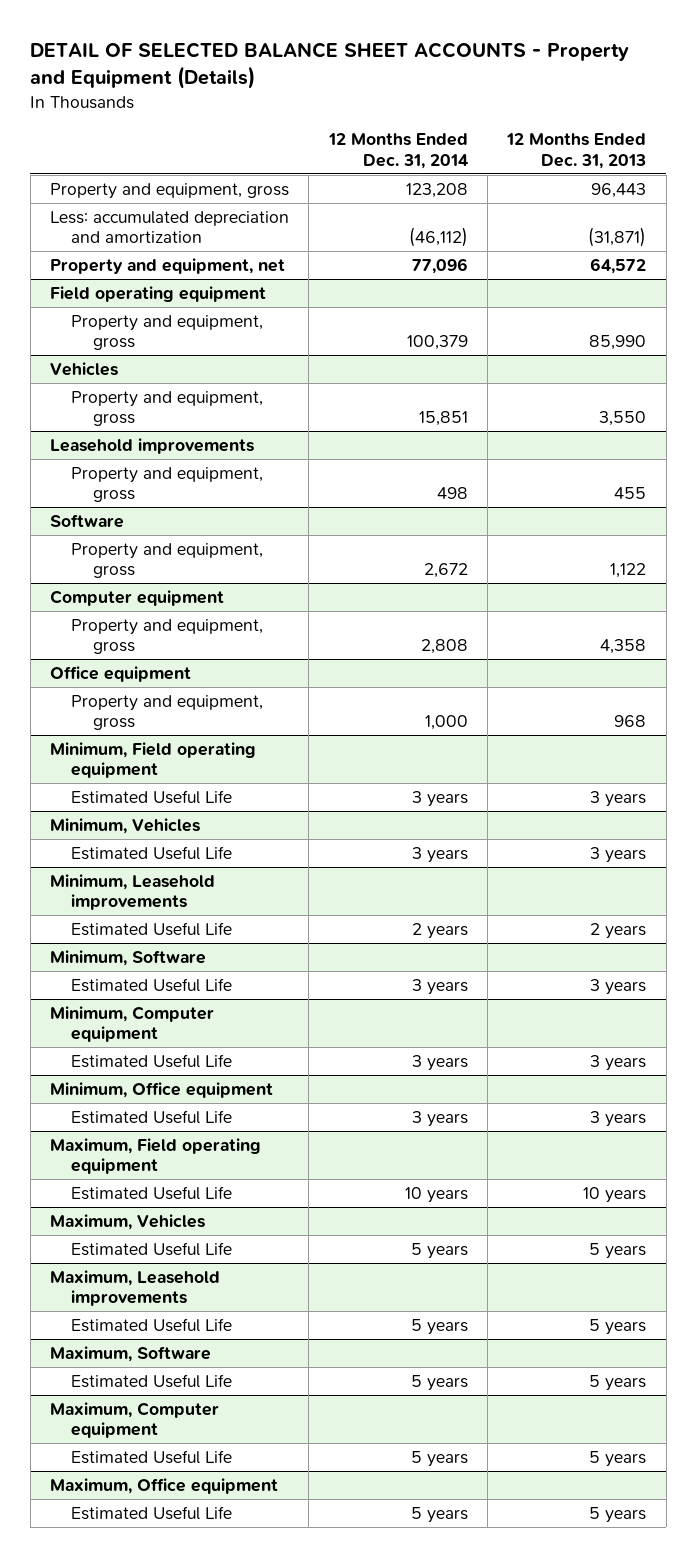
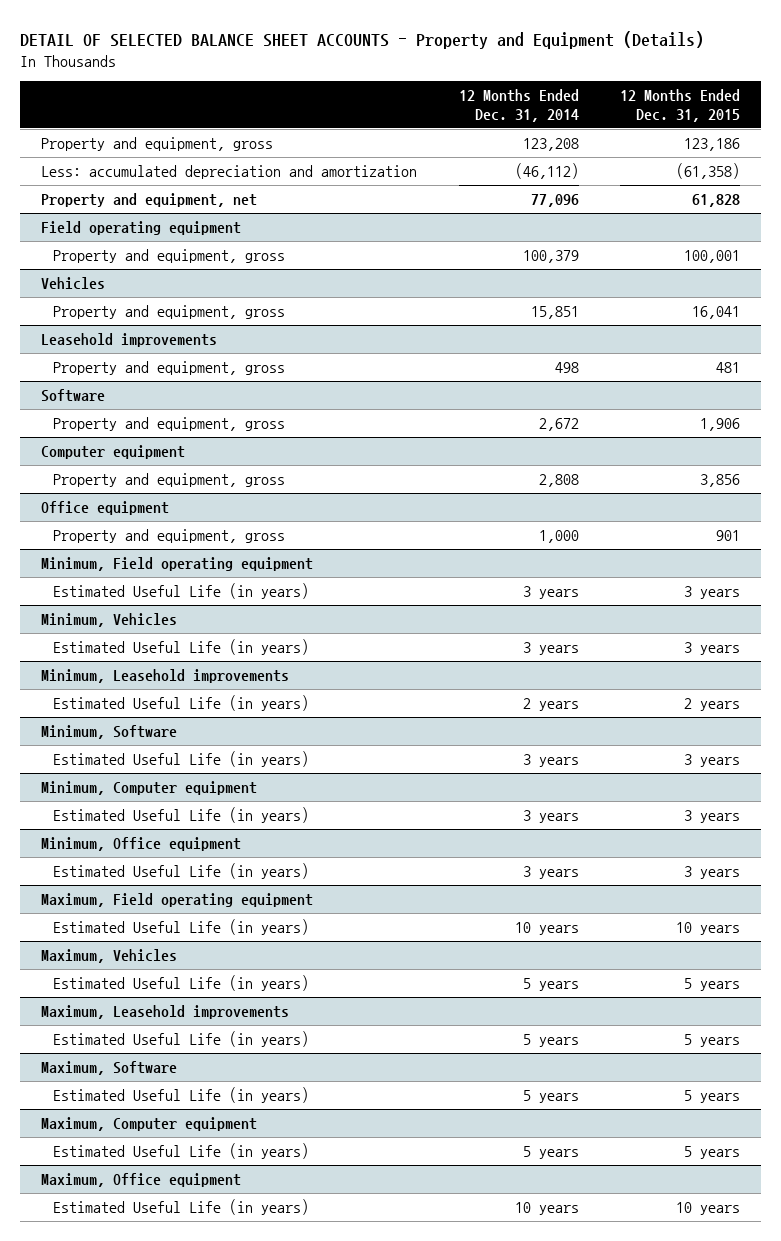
[506,133,647,169] 12 Months Ended Dec. 31, 2013 -> none
none -> [620,89,741,122] 12 Months Ended Dec. 31, 2015
[71,789,233,804] Estimated Useful Life -> [52,583,309,600] Estimated Useful Life (in years)
[71,845,233,860] Estimated Useful Life -> [52,639,309,656] Estimated Useful Life (in years)
[71,921,233,936] Estimated Useful Life -> [52,695,309,712] Estimated Useful Life (in years)
[71,977,233,992] Estimated Useful Life -> [52,751,309,768] Estimated Useful Life (in years)
[71,1053,233,1068] Estimated Useful Life -> [52,807,309,824] Estimated Useful Life (in years)
[71,1109,233,1124] Estimated Useful Life -> [52,863,309,880] Estimated Useful Life (in years)
[71,1185,233,1200] Estimated Useful Life -> [52,919,309,936] Estimated Useful Life (in years)
[71,1241,233,1256] Estimated Useful Life -> [52,975,309,992] Estimated Useful Life (in years)
[71,1317,233,1332] Estimated Useful Life -> [52,1031,309,1048] Estimated Useful Life (in years)
[71,1373,233,1388] Estimated Useful Life -> [52,1087,309,1104] Estimated Useful Life (in years)
[71,1449,233,1464] Estimated Useful Life -> [52,1143,309,1160] Estimated Useful Life (in years)
[71,1505,233,1520] Estimated Useful Life -> [52,1199,309,1216] Estimated Useful Life (in years)
[410,1506,468,1523] 5 years -> [514,1202,579,1216] 10 years

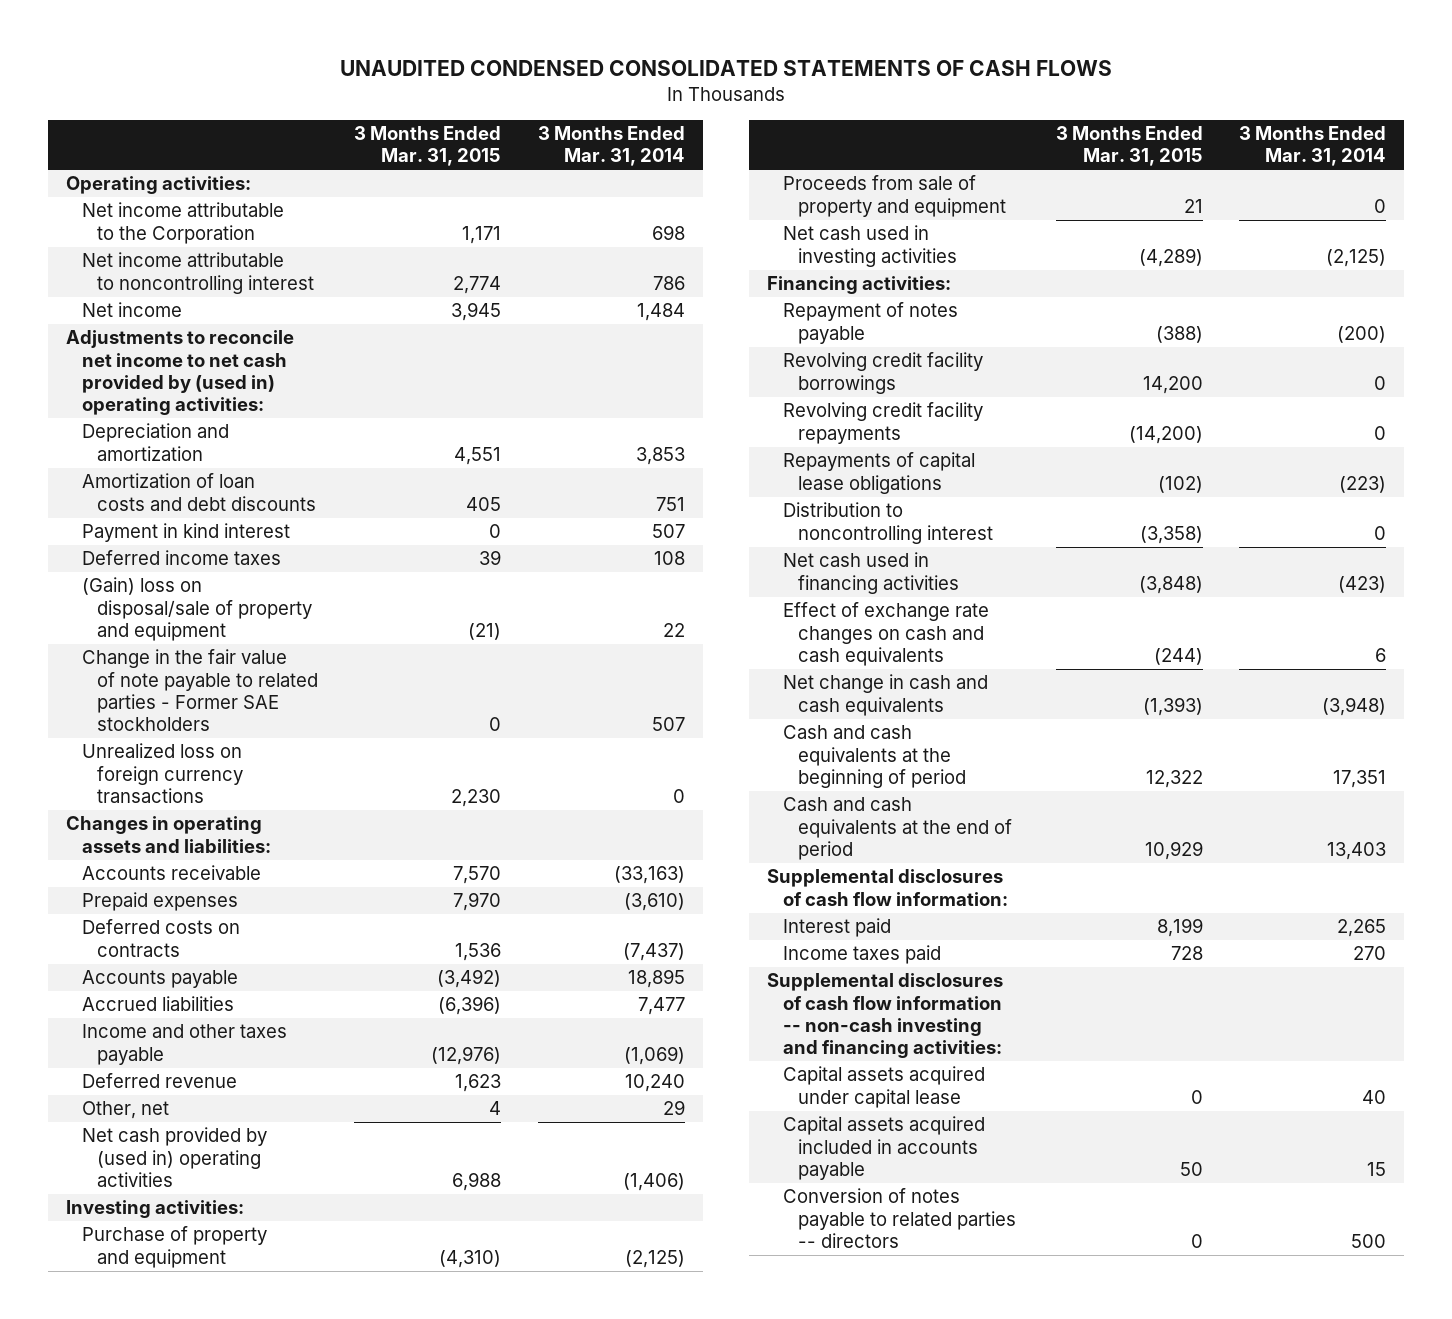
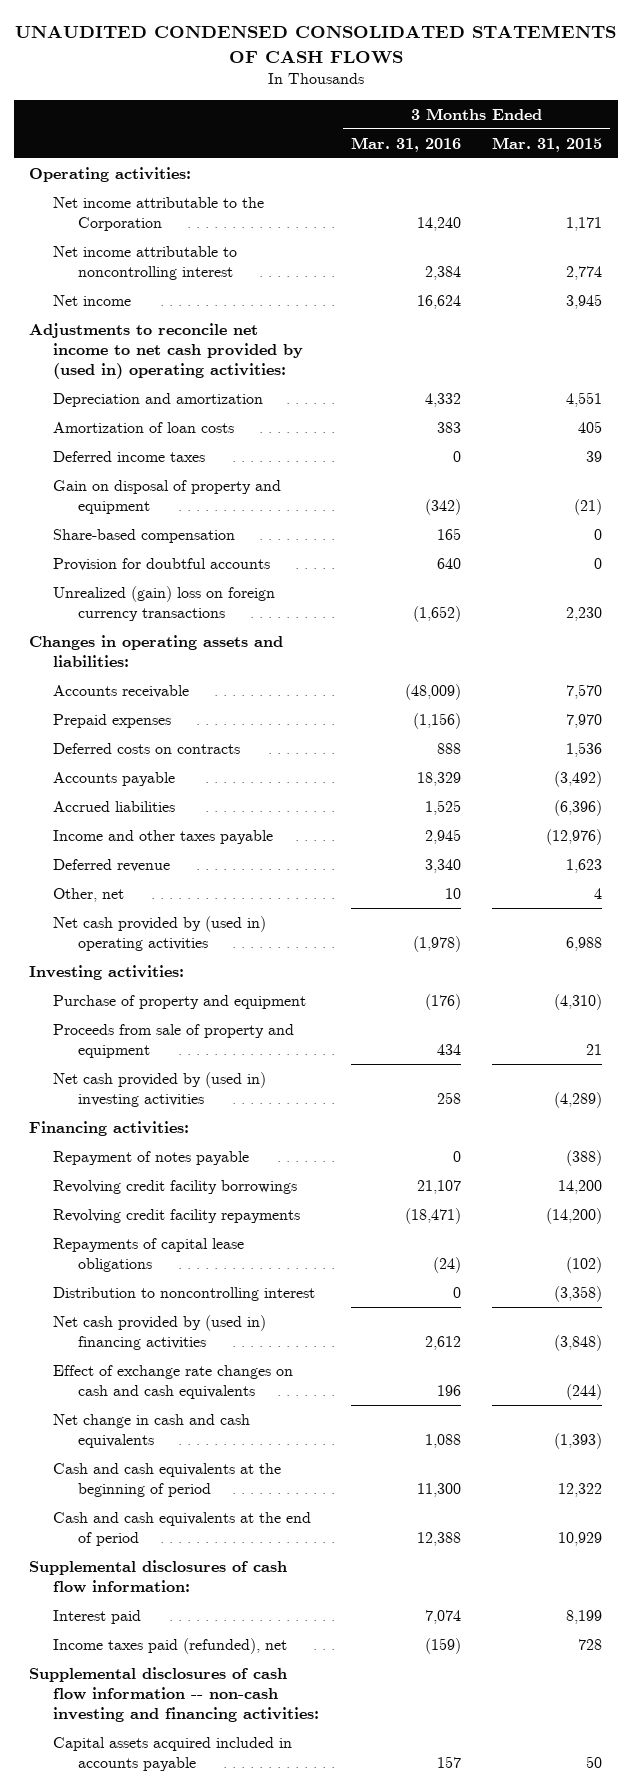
[537,126,685,167] 3 Months Ended Mar. 31, 2014 -> none
none -> [350,136,461,152] Mar. 31, 2016
[81,523,290,543] Payment in kind interest -> none
[81,473,317,511] Amortization of loan costs and debt discounts -> [53,422,235,434] Amortization of loan costs
[81,649,319,731] Change in the fair value of note payable to related parties - Former SAE stockholders -> none
[81,577,313,641] (Gain) loss on disposal/sale of property and equipment -> [53,480,282,515] Gain on disposal of property and equipment
none -> [53,529,236,544] Share-based compensation
none -> [53,558,271,572] Provision for doubtful accounts
[81,743,244,803] Unrealized loss on foreign currency transactions -> [53,586,276,622] Unrealized (gain) loss on foreign currency transactions
[782,225,958,267] Net cash used in investing activities -> [53,1072,267,1108] Net cash provided by (used in) investing activities
[782,552,960,594] Net cash used in financing activities -> [53,1315,267,1351] Net cash provided by (used in) financing activities
[782,945,941,965] Income taxes paid -> [53,1638,288,1655] Income taxes paid (refunded), net
[782,1066,985,1108] Capital assets acquired under capital lease -> none
[782,1188,1017,1248] Conversion of notes payable to related parties -- directors -> none

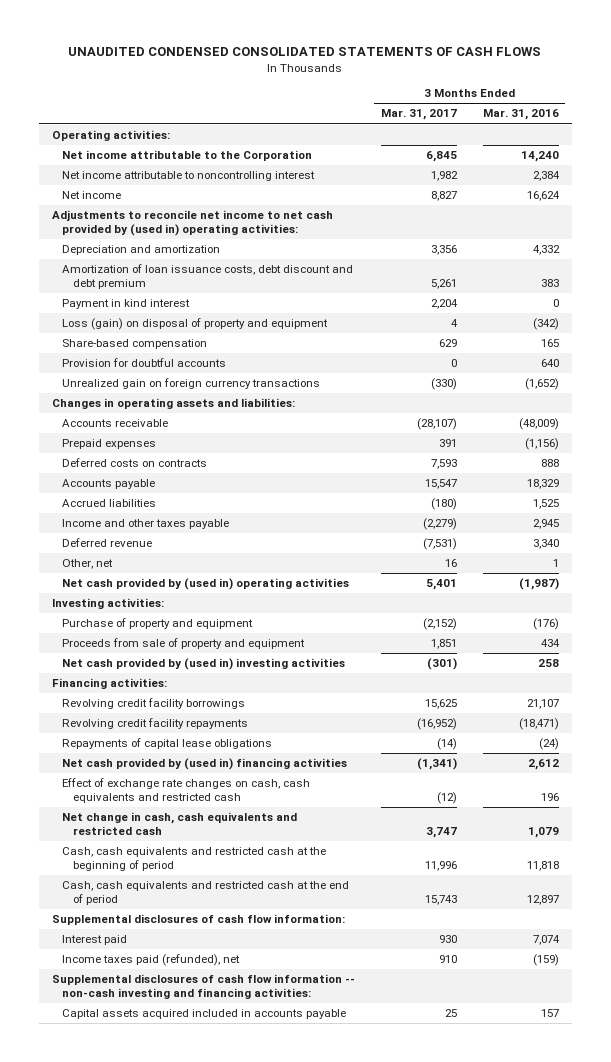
[492,136,603,152] Mar. 31, 2015 -> none
none -> [380,109,457,121] Mar. 31, 2017
[53,451,206,463] Deferred income taxes -> none
[53,422,235,434] Amortization of loan costs -> [62,264,354,290] Amortization of loan issuance costs, debt discount and debt premium
none -> [62,299,191,310] Payment in kind interest
[53,480,282,515] Gain on disposal of property and equipment -> [62,318,329,331] Loss (gain) on disposal of property and equipment
[53,586,276,622] Unrealized (gain) loss on foreign currency transactions -> [62,378,321,390] Unrealized gain on foreign currency transactions
[444,888,461,900] 10 -> [552,559,559,568] 1
[412,936,461,953] (1,978) -> [518,578,559,591] (1,987)
[53,1151,250,1166] Repayment of notes payable -> none
[53,1287,316,1302] Distribution to noncontrolling interest -> none
[53,1365,294,1400] Effect of exchange rate changes on cash and cash equivalents -> [62,778,311,804] Effect of exchange rate changes on cash, cash equivalents and restricted cash
[53,1414,251,1449] Net change in cash and cash equivalents -> [62,812,298,836] Net change in cash, cash equivalents and restricted cash
[424,1434,461,1449] 1,088 -> [527,827,559,839] 1,079
[53,1463,282,1498] Cash and cash equivalents at the beginning of period -> [62,847,327,872] Cash, cash equivalents and restricted cash at the beginning of period
[416,1483,461,1498] 11,300 -> [526,861,559,872] 11,818
[53,1512,312,1547] Cash and cash equivalents at the end of period -> [62,881,350,906] Cash, cash equivalents and restricted cash at the end of period
[416,1532,461,1547] 12,388 -> [526,895,559,906] 12,897

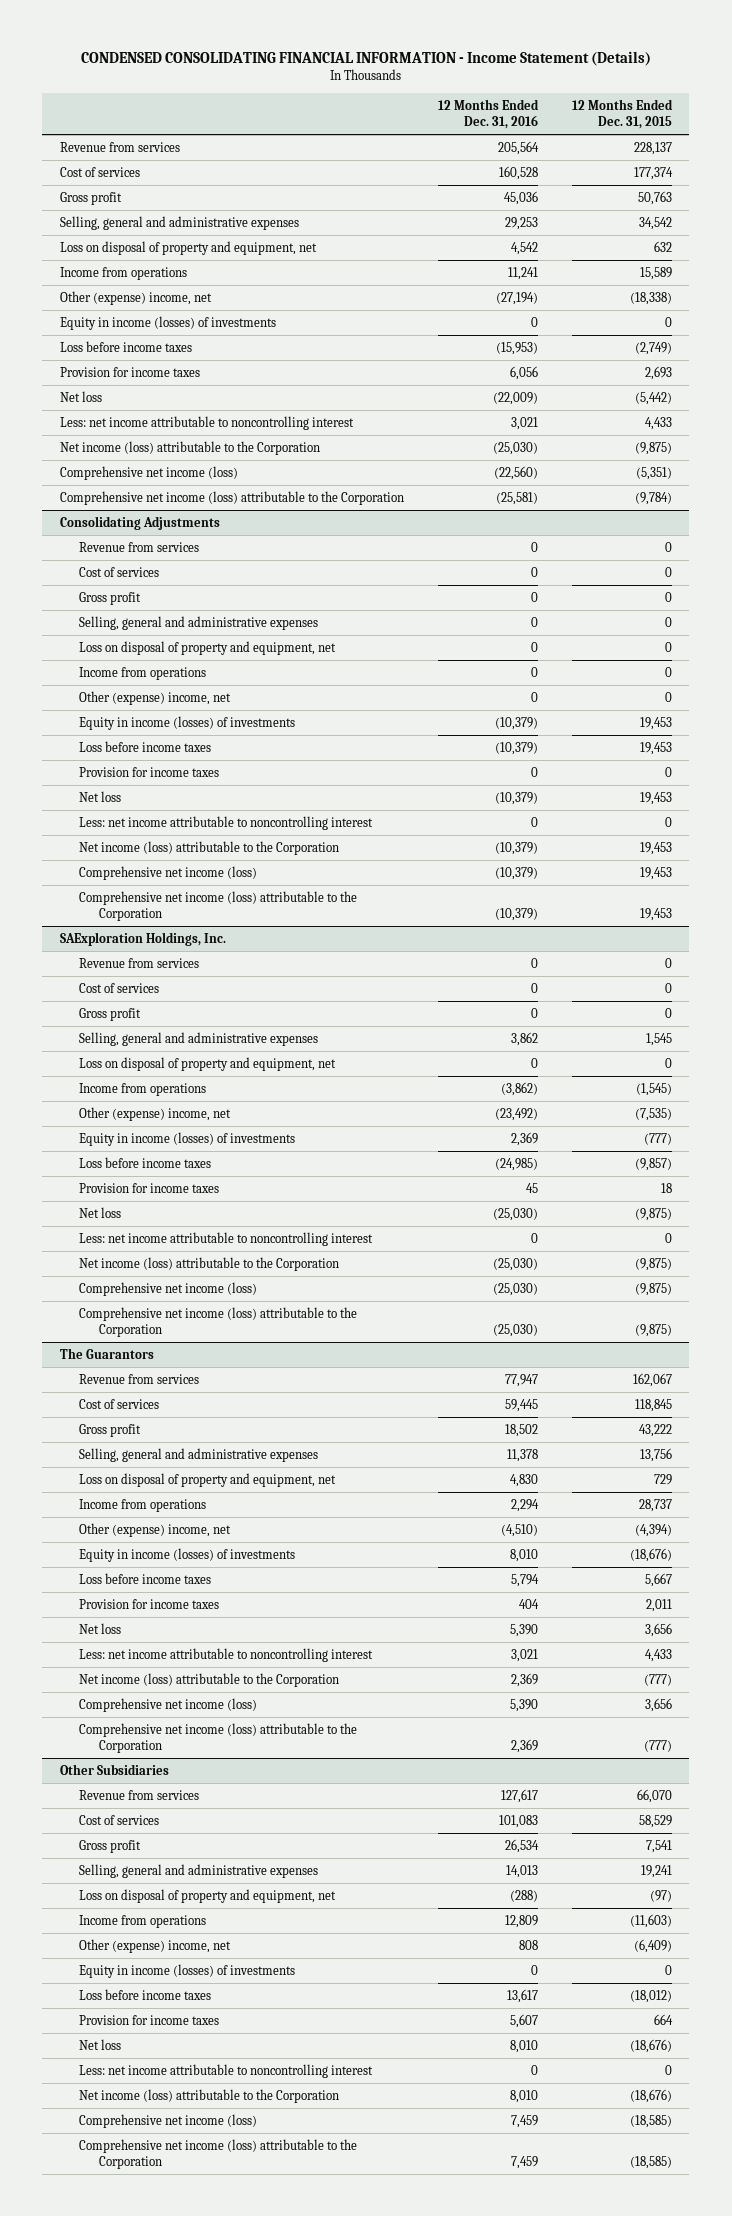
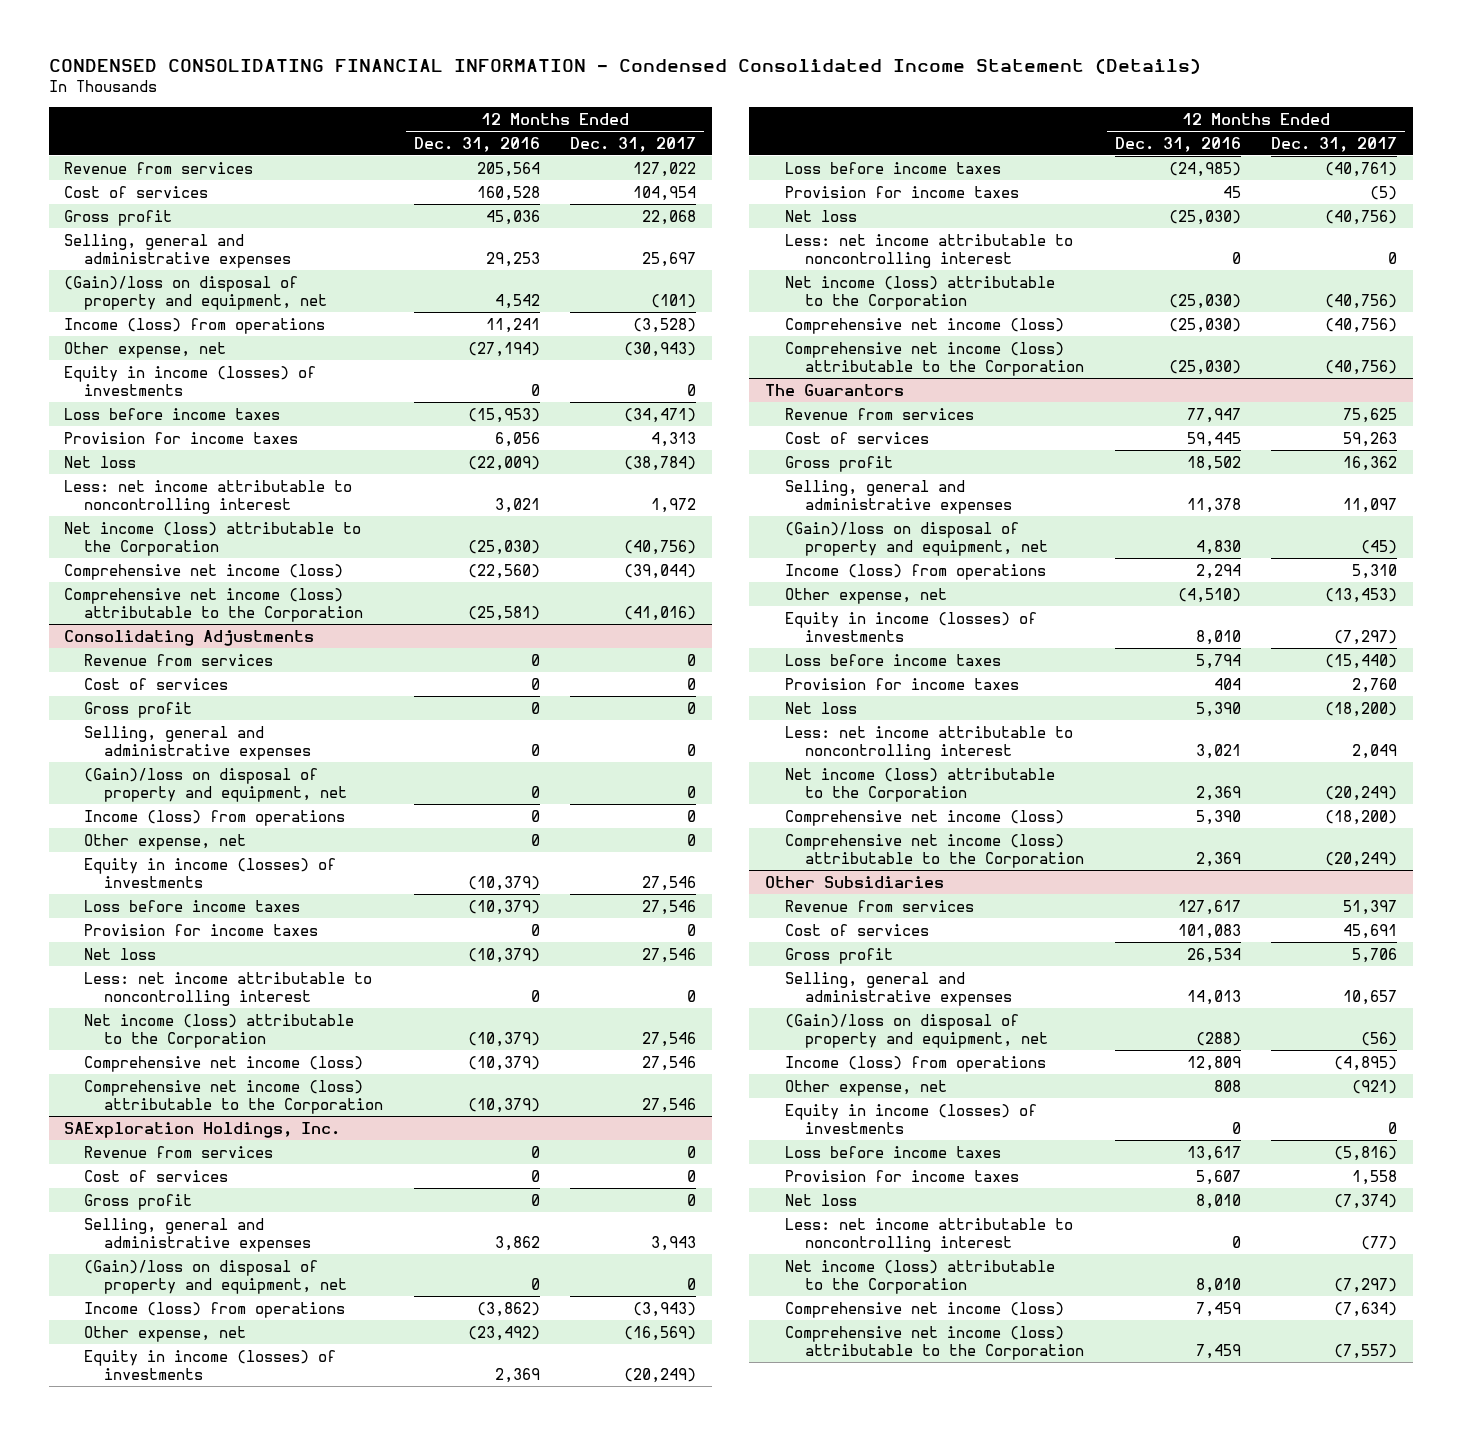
[80,50,651,66] CONDENSED CONSOLIDATING FINANCIAL INFORMATION - Income Statement (Details) -> [48,57,1201,74] CONDENSED CONSOLIDATING FINANCIAL INFORMATION - Condensed Consolidated Income Statement (Details)
[572,99,674,130] 12 Months Ended Dec. 31, 2015 -> none
none -> [570,136,697,152] Dec. 31, 2017
[59,241,317,256] Loss on disposal of property and equipment, net -> [63,275,327,310] (Gain)/loss on disposal of property and equipment, net
[59,267,187,281] Income from operations -> [63,317,325,334] Income (loss) from operations
[59,291,212,306] Other (expense) income, net -> [63,341,226,358] Other expense, net
[79,641,337,656] Loss on disposal of property and equipment, net -> [83,767,348,802] (Gain)/loss on disposal of property and equipment, net
[79,667,207,681] Income from operations -> [83,809,345,826] Income (loss) from operations
[79,691,232,706] Other (expense) income, net -> [83,833,246,850] Other expense, net
[79,1057,337,1072] Loss on disposal of property and equipment, net -> [83,1259,348,1294] (Gain)/loss on disposal of property and equipment, net
[79,1083,207,1097] Income from operations -> [83,1301,345,1318] Income (loss) from operations
[79,1107,232,1122] Other (expense) income, net -> [83,1325,246,1342] Other expense, net
[79,1473,337,1488] Loss on disposal of property and equipment, net -> [784,521,1048,556] (Gain)/loss on disposal of property and equipment, net
[79,1499,207,1513] Income from operations -> [784,563,1046,580] Income (loss) from operations
[79,1523,232,1538] Other (expense) income, net -> [784,587,947,604] Other expense, net
[79,1889,337,1904] Loss on disposal of property and equipment, net -> [784,1013,1048,1048] (Gain)/loss on disposal of property and equipment, net
[79,1915,207,1929] Income from operations -> [784,1055,1046,1072] Income (loss) from operations
[79,1939,232,1954] Other (expense) income, net -> [784,1079,947,1096] Other expense, net

